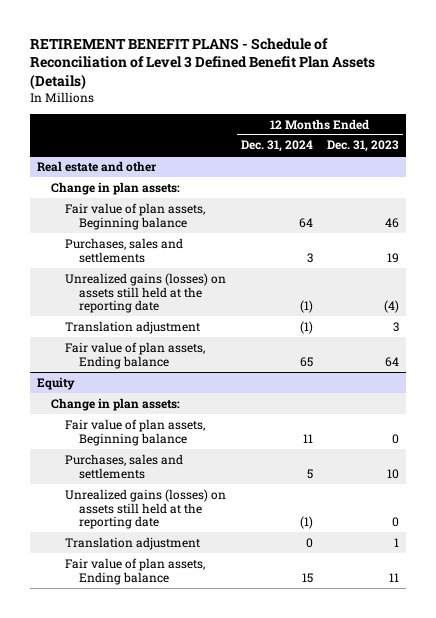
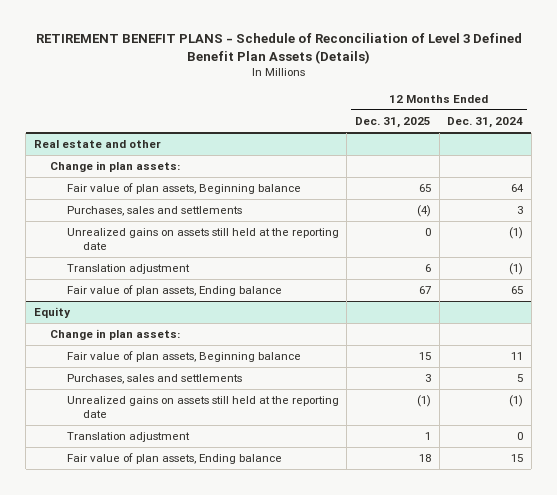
[327,140,400,153] Dec. 31, 2023 -> none
none -> [354,117,431,129] Dec. 31, 2025
[65,272,227,314] Unrealized gains (losses) on assets still held at the reporting date -> [66,228,339,251] Unrealized gains on assets still held at the reporting date
[65,488,227,530] Unrealized gains (losses) on assets still held at the reporting date -> [66,396,339,419] Unrealized gains on assets still held at the reporting date

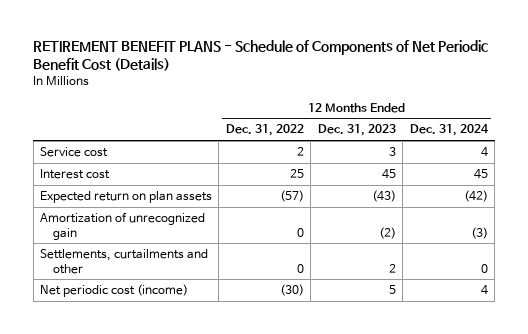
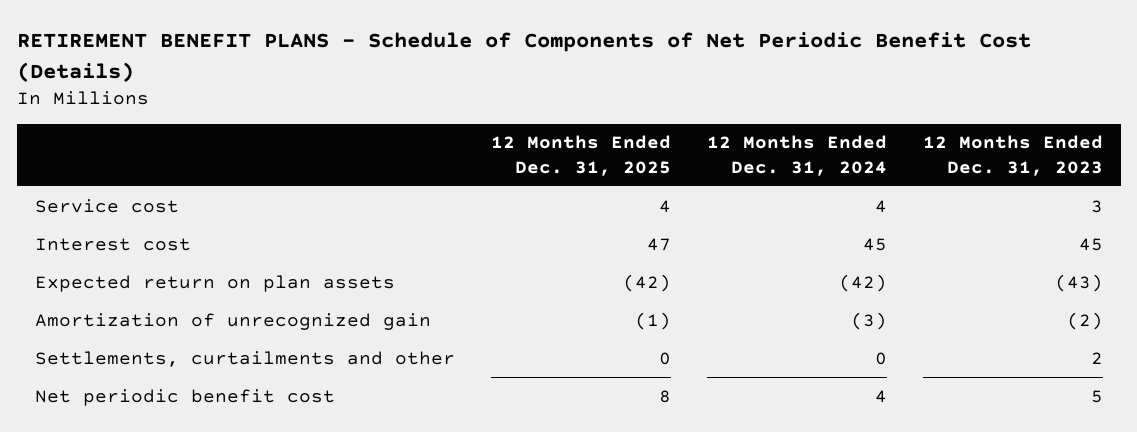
[225,124,304,137] Dec. 31, 2022 -> none
none -> [490,135,671,176] 12 Months Ended Dec. 31, 2025
[39,284,188,298] Net periodic cost (income) -> [34,388,335,406] Net periodic benefit cost

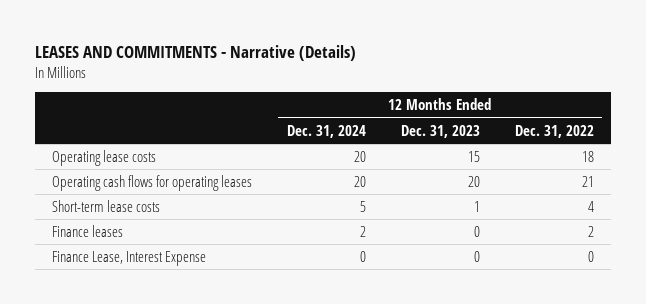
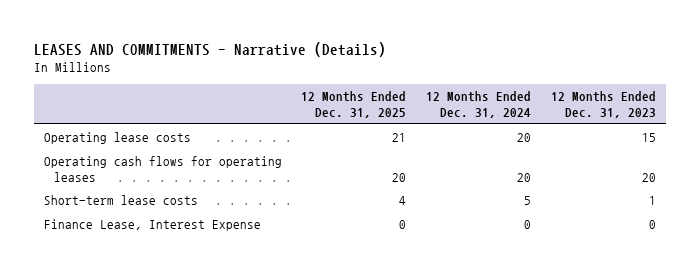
[514,124,594,138] Dec. 31, 2022 -> none
none -> [301,91,407,118] 12 Months Ended Dec. 31, 2025
[52,224,124,237] Finance leases -> none

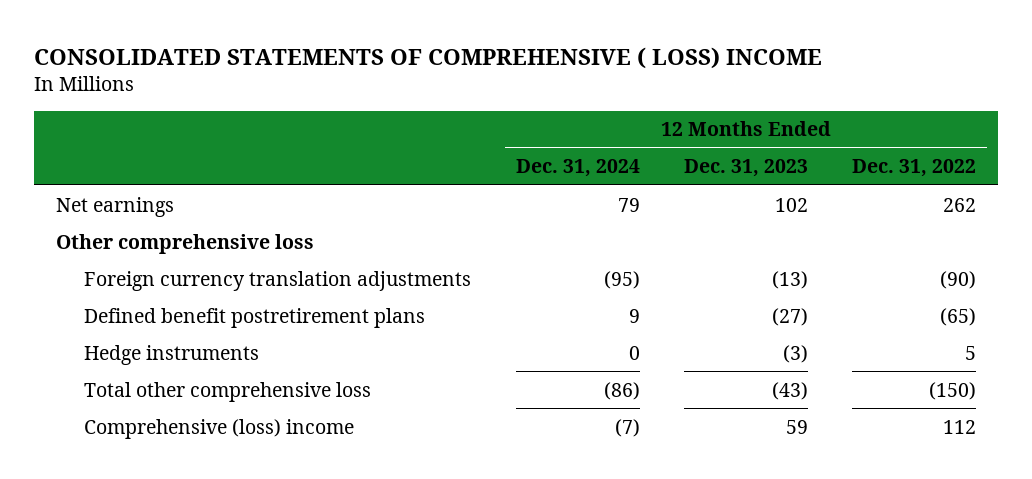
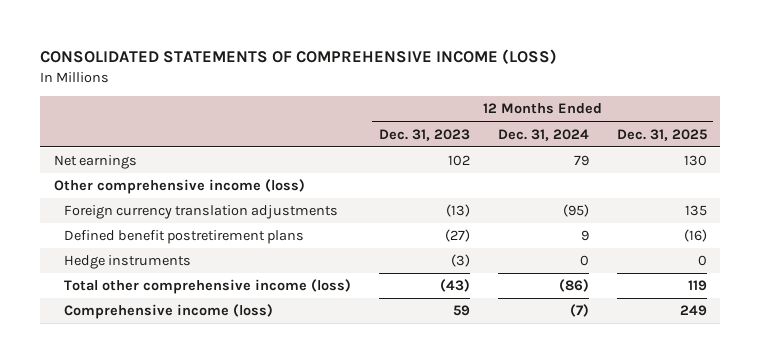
[34,46,823,69] CONSOLIDATED STATEMENTS OF COMPREHENSIVE ( LOSS) INCOME -> [39,49,557,65] CONSOLIDATED STATEMENTS OF COMPREHENSIVE INCOME (LOSS)
[851,159,976,178] Dec. 31, 2022 -> none
none -> [616,128,707,141] Dec. 31, 2025
[56,233,315,254] Other comprehensive loss -> [53,179,305,195] Other comprehensive income (loss)
[84,381,372,402] Total other comprehensive loss -> [64,279,352,295] Total other comprehensive income (loss)
[84,418,355,439] Comprehensive (loss) income -> [64,304,274,320] Comprehensive income (loss)

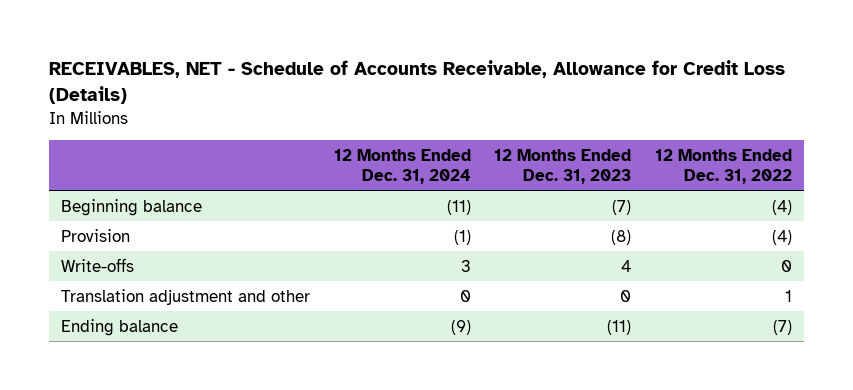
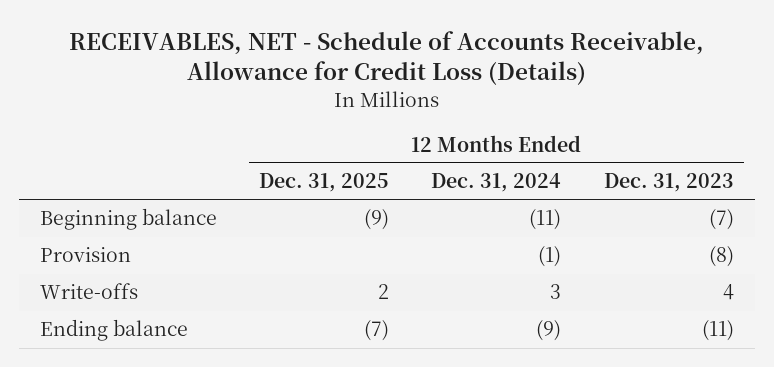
[654,149,792,184] 12 Months Ended Dec. 31, 2022 -> none
none -> [259,173,390,193] Dec. 31, 2025
[61,288,311,305] Translation adjustment and other -> none

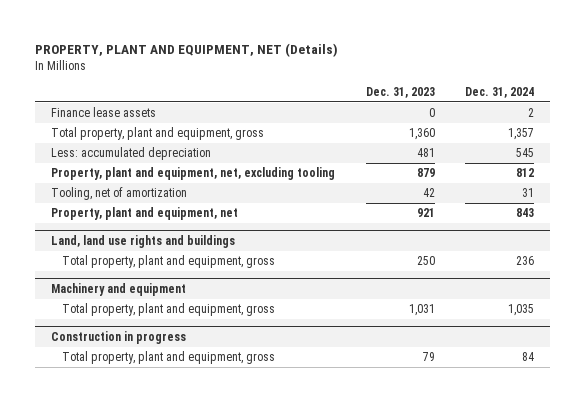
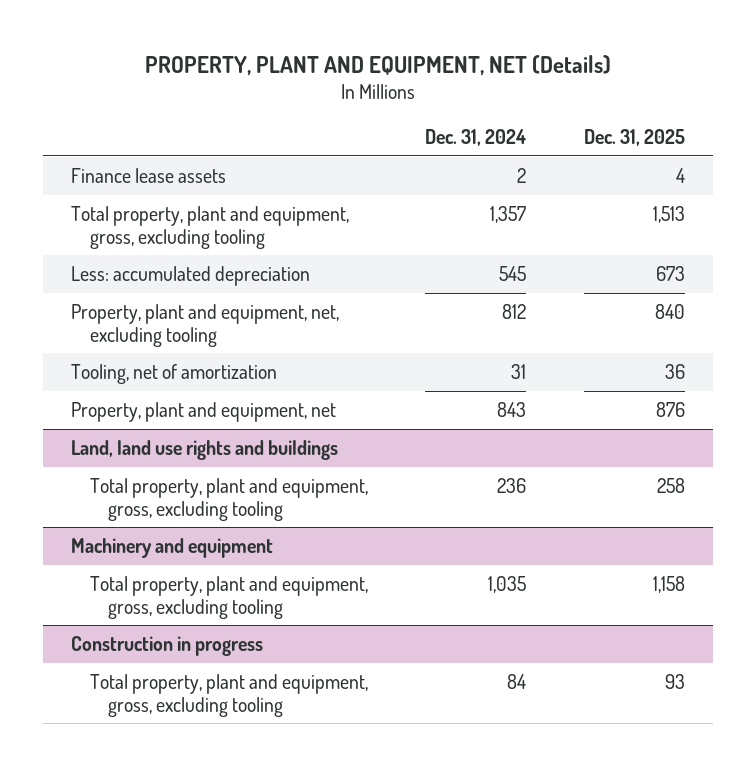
[365,86,435,98] Dec. 31, 2023 -> none
none -> [583,129,685,147] Dec. 31, 2025
[50,127,264,141] Total property, plant and equipment, gross -> [71,205,350,249] Total property, plant and equipment, gross, excluding tooling
[62,255,276,269] Total property, plant and equipment, gross -> [89,477,368,521] Total property, plant and equipment, gross, excluding tooling
[62,303,276,317] Total property, plant and equipment, gross -> [89,575,368,619] Total property, plant and equipment, gross, excluding tooling
[62,351,276,365] Total property, plant and equipment, gross -> [89,673,368,717] Total property, plant and equipment, gross, excluding tooling

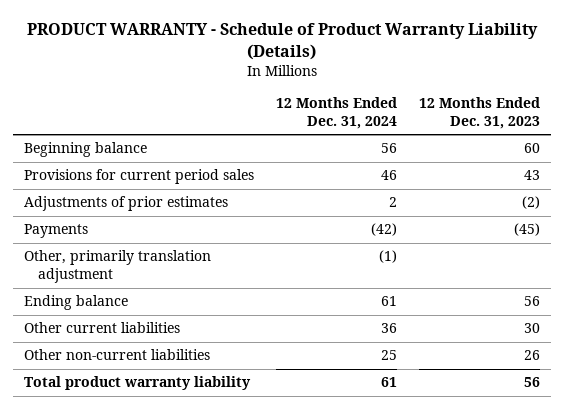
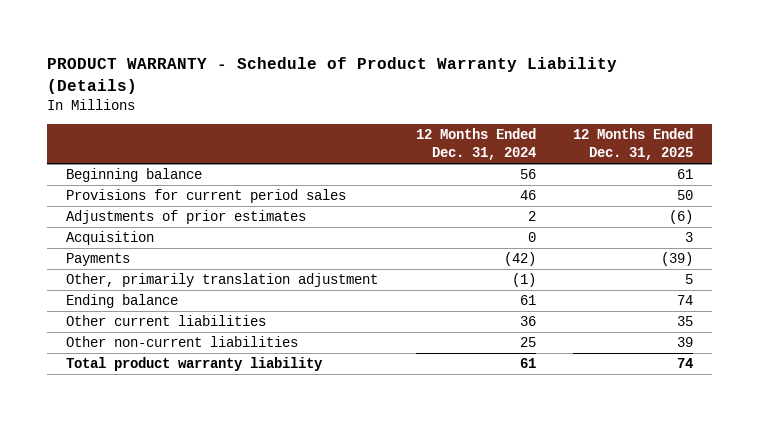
[418,97,540,130] 12 Months Ended Dec. 31, 2023 -> none
none -> [573,128,694,161] 12 Months Ended Dec. 31, 2025
none -> [66,231,155,246] Acquisition

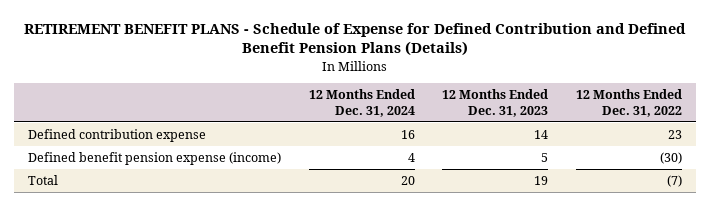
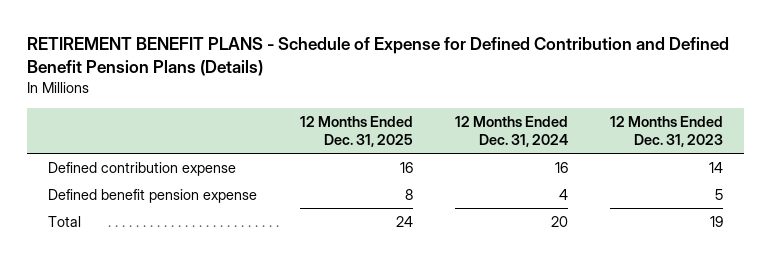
[576,89,683,118] 12 Months Ended Dec. 31, 2022 -> none
none -> [299,115,413,147] 12 Months Ended Dec. 31, 2025
[27,152,281,166] Defined benefit pension expense (income) -> [48,188,258,203] Defined benefit pension expense

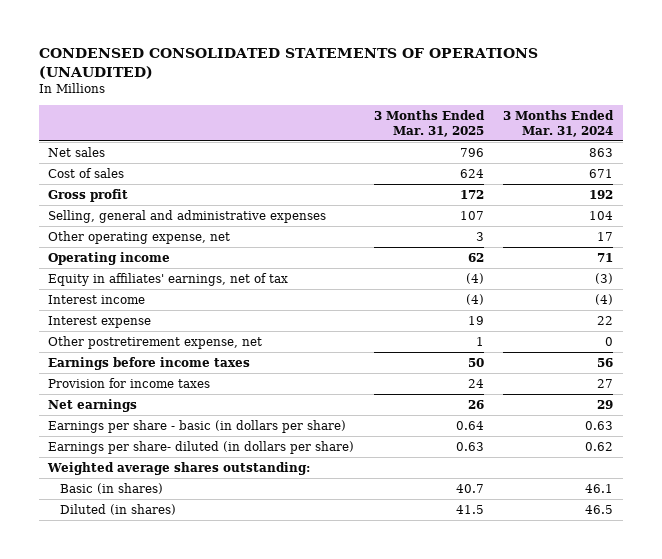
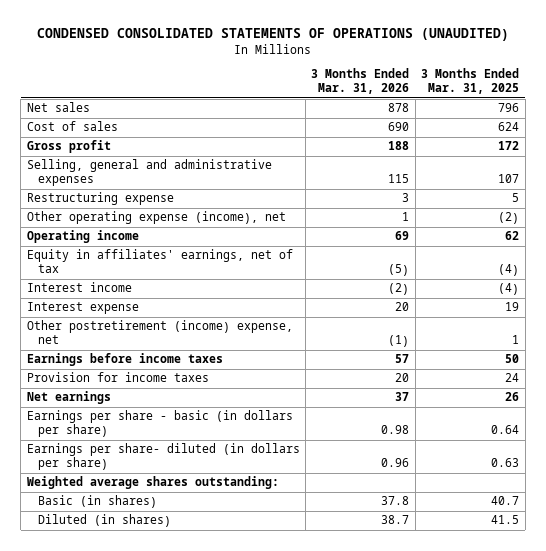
[503,110,615,137] 3 Months Ended Mar. 31, 2024 -> none
none -> [311,68,410,95] 3 Months Ended Mar. 31, 2026
none -> [26,192,174,206] Restructuring expense
[48,230,231,244] Other operating expense, net -> [26,211,286,225] Other operating expense (income), net
[475,231,484,241] 3 -> [498,212,520,225] (2)
[48,335,263,349] Other postretirement expense, net -> [26,320,293,345] Other postretirement (income) expense, net

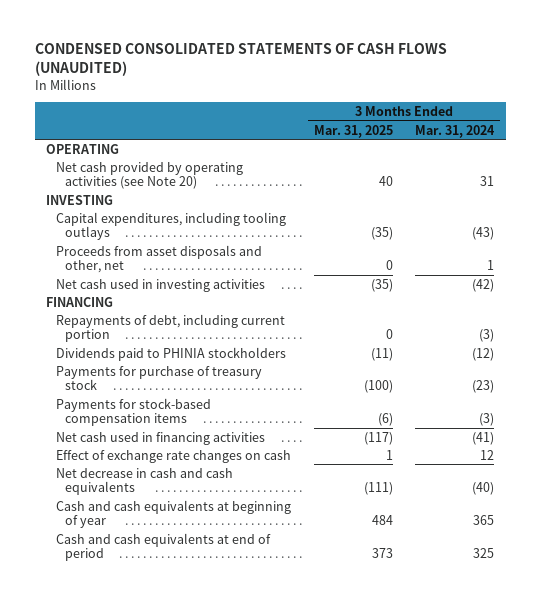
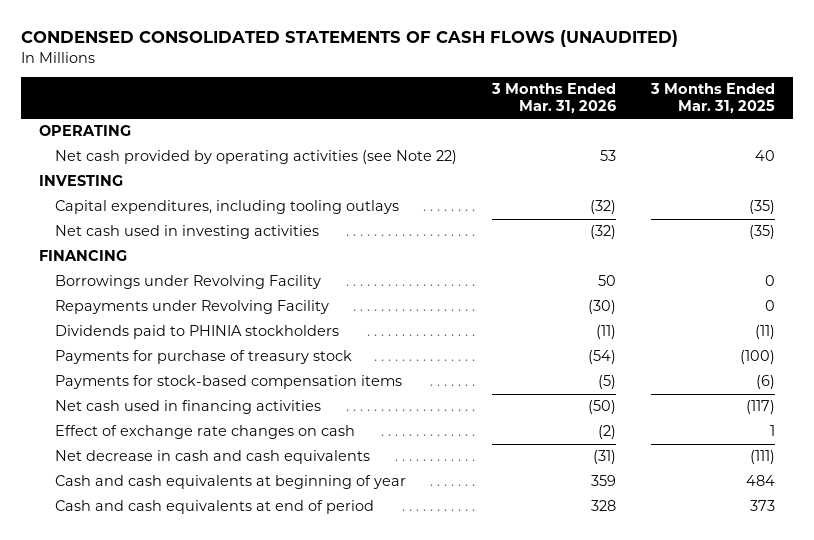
[415,124,496,138] Mar. 31, 2024 -> none
none -> [491,83,617,113] 3 Months Ended Mar. 31, 2026
[55,161,243,190] Net cash provided by operating activities (see Note 20) -> [55,150,458,165] Net cash provided by operating activities (see Note 22)
[55,244,262,274] Proceeds from asset disposals and other, net -> none
[55,313,285,343] Repayments of debt, including current portion -> none
none -> [55,275,322,290] Borrowings under Revolving Facility
none -> [55,300,330,315] Repayments under Revolving Facility

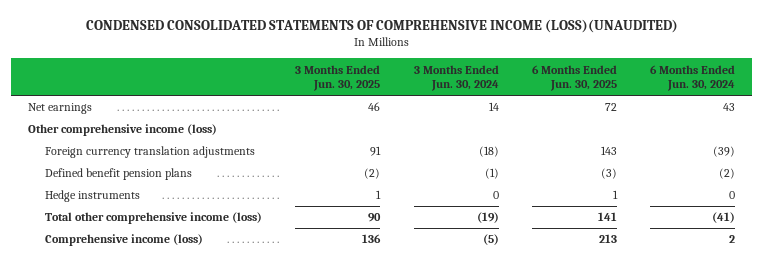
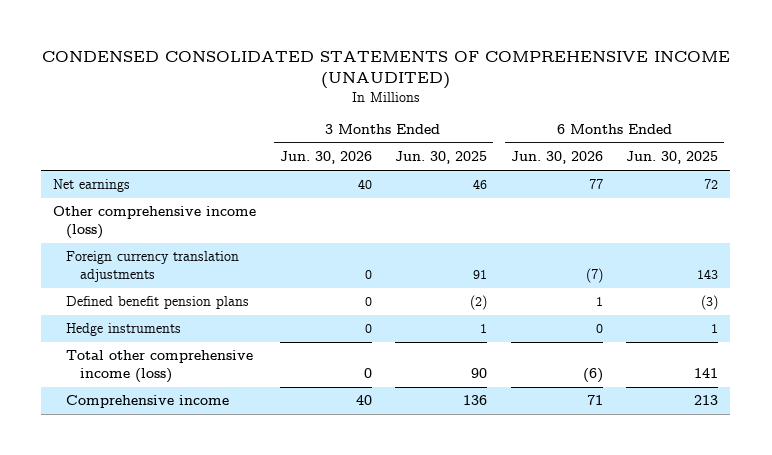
[85,19,678,34] CONDENSED CONSOLIDATED STATEMENTS OF COMPREHENSIVE INCOME (LOSS)(UNAUDITED) -> [41,51,730,90] CONDENSED CONSOLIDATED STATEMENTS OF COMPREHENSIVE INCOME (UNAUDITED)
[413,64,499,92] 3 Months Ended Jun. 30, 2024 -> none
[650,64,736,92] 6 Months Ended Jun. 30, 2024 -> none
none -> [279,150,372,164] Jun. 30, 2026
none -> [510,150,603,164] Jun. 30, 2026
[44,234,203,247] Comprehensive income (loss) -> [66,395,230,409] Comprehensive income

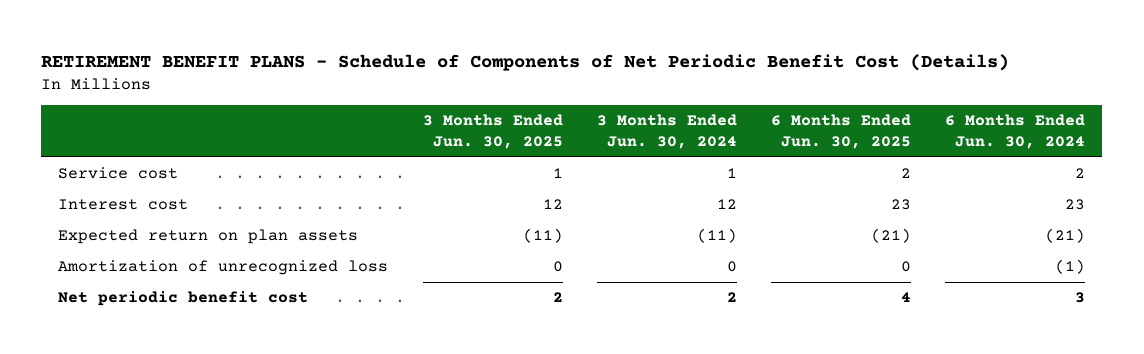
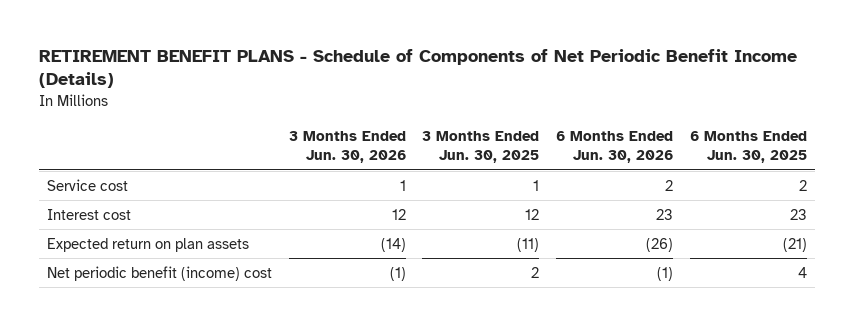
[41,53,1010,71] RETIREMENT BENEFIT PLANS - Schedule of Components of Net Periodic Benefit Cost (Details) -> [38,49,797,89] RETIREMENT BENEFIT PLANS - Schedule of Components of Net Periodic Benefit Income (Details)
[596,114,737,149] 3 Months Ended Jun. 30, 2024 -> none
[945,114,1086,149] 6 Months Ended Jun. 30, 2024 -> none
none -> [288,130,406,164] 3 Months Ended Jun. 30, 2026
none -> [556,130,674,164] 6 Months Ended Jun. 30, 2026
[58,260,389,276] Amortization of unrecognized loss -> none
[58,291,309,307] Net periodic benefit cost -> [46,265,272,281] Net periodic benefit (income) cost

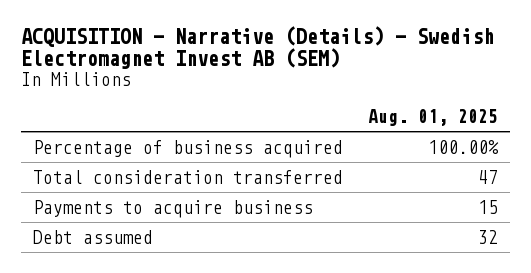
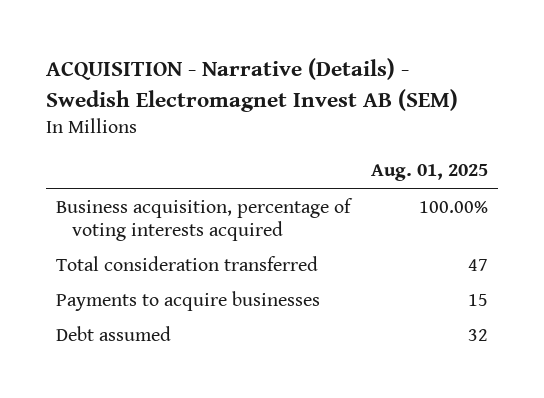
[33,139,344,158] Percentage of business acquired -> [56,197,354,241] Business acquisition, percentage of voting interests acquired
[33,199,314,218] Payments to acquire business -> [56,290,321,311] Payments to acquire businesses

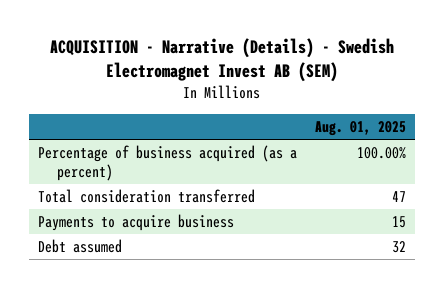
[56,197,354,241] Business acquisition, percentage of voting interests acquired -> [38,145,298,181] Percentage of business acquired (as a percent)
[56,290,321,311] Payments to acquire businesses -> [38,214,235,232] Payments to acquire business

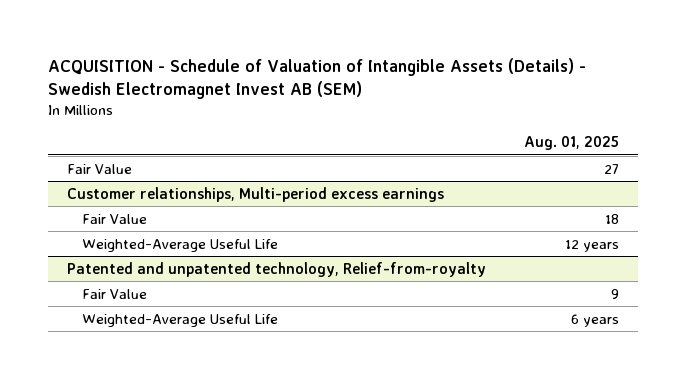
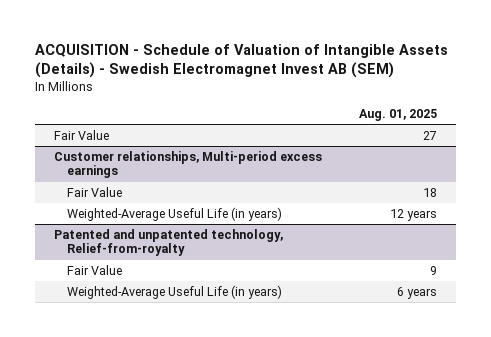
[82,238,279,252] Weighted-Average Useful Life -> [66,206,282,221] Weighted-Average Useful Life (in years)
[82,313,279,327] Weighted-Average Useful Life -> [66,284,282,299] Weighted-Average Useful Life (in years)

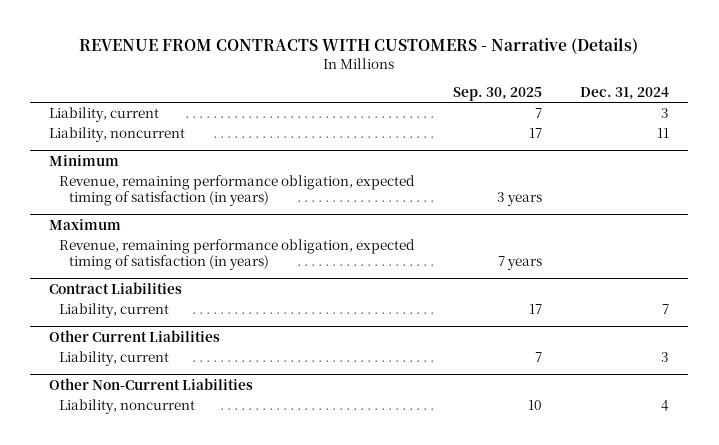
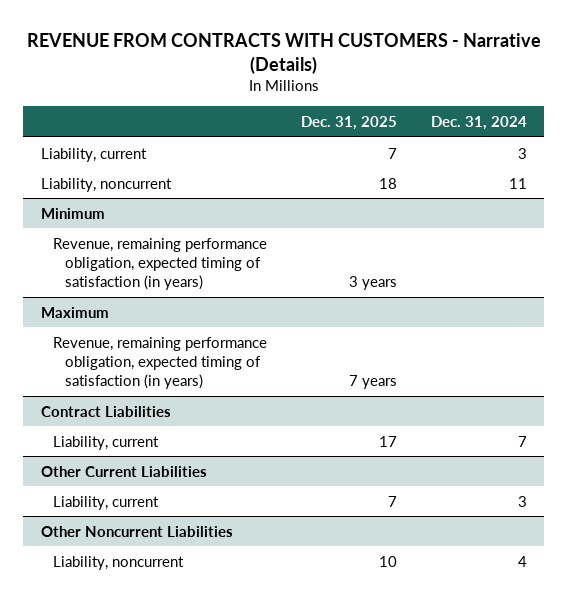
[452,87,542,102] Sep. 30, 2025 -> none
none -> [301,115,398,130] Dec. 31, 2025
[49,377,254,390] Other Non-Current Liabilities -> [40,525,233,537] Other Noncurrent Liabilities

